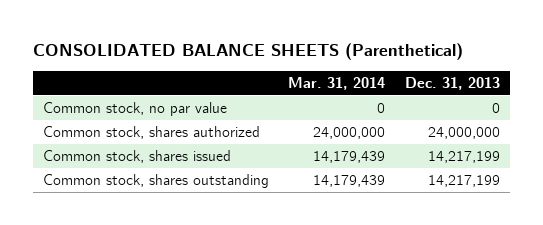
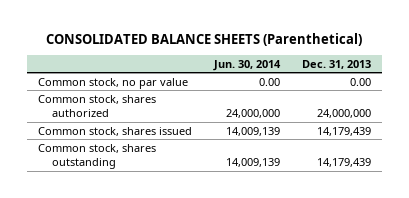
[288,76,386,90] Mar. 31, 2014 -> none
none -> [212,59,281,71] Jun. 30, 2014
[492,103,501,114] 0 -> [350,77,372,86] 0.00
[428,151,501,164] 14,217,199 -> [317,126,372,136] 14,179,439
[428,175,501,188] 14,217,199 -> [317,157,372,167] 14,179,439

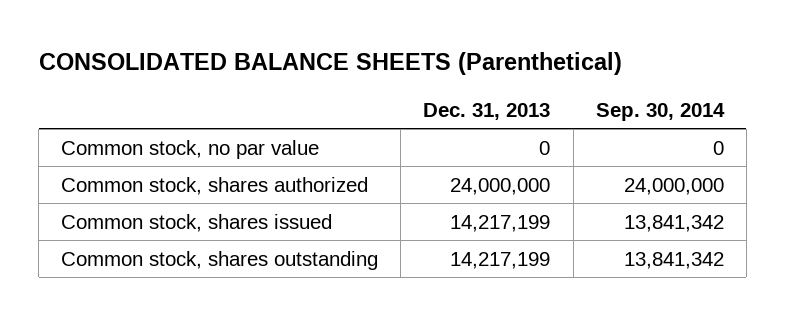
[212,59,281,71] Jun. 30, 2014 -> none
none -> [595,102,725,121] Sep. 30, 2014
[350,77,372,86] 0.00 -> [539,140,551,155] 0
[317,126,372,136] 14,179,439 -> [450,214,551,232] 14,217,199
[317,157,372,167] 14,179,439 -> [450,251,551,269] 14,217,199

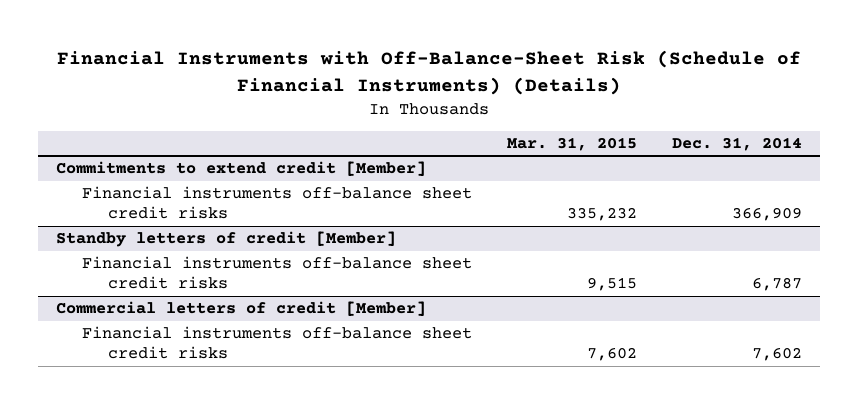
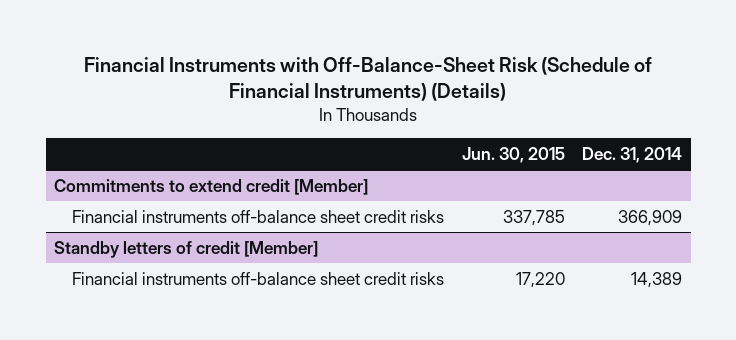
[507,136,638,151] Mar. 31, 2015 -> none
none -> [461,146,565,163] Jun. 30, 2015
[55,301,426,317] Commercial letters of credit [Member] -> none
[81,326,472,360] Financial instruments off-balance sheet credit risks -> none
[752,277,803,292] 6,787 -> [631,271,683,288] 14,389

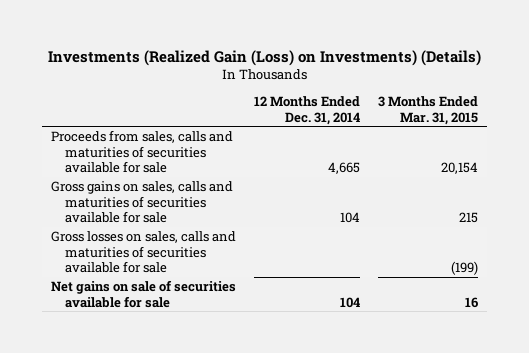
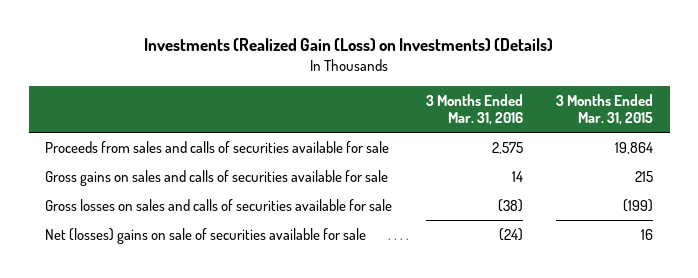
[254,96,361,125] 12 Months Ended Dec. 31, 2014 -> none
none -> [425,93,523,126] 3 Months Ended Mar. 31, 2016
[50,130,233,173] Proceeds from sales, calls and maturities of securities available for sale -> [45,140,390,153] Proceeds from sales and calls of securities available for sale
[441,161,479,174] 20,154 -> [615,141,654,154] 19,864
[50,181,233,223] Gross gains on sales, calls and maturities of securities available for sale -> [45,169,389,186] Gross gains on sales and calls of securities available for sale
[50,231,236,273] Gross losses on sales, calls and maturities of securities available for sale -> [45,198,393,211] Gross losses on sales and calls of securities available for sale
[50,280,236,308] Net gains on sale of securities available for sale -> [45,227,367,244] Net (losses) gains on sale of securities available for sale

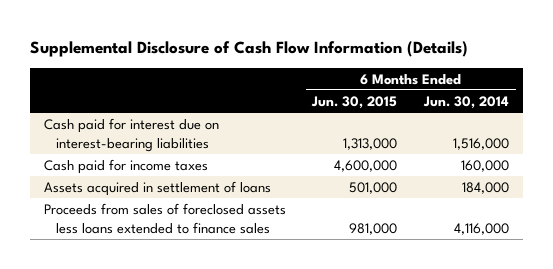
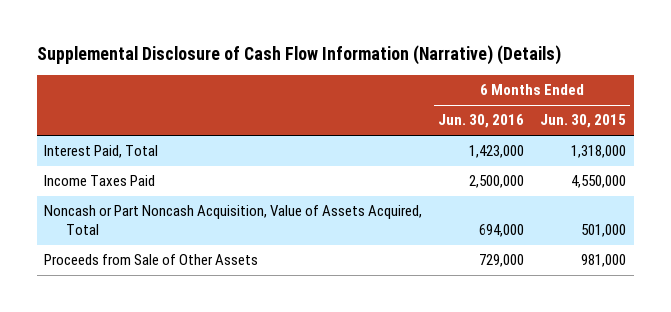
[30,40,469,57] Supplemental Disclosure of Cash Flow Information (Details) -> [36,44,561,65] Supplemental Disclosure of Cash Flow Information (Narrative) (Details)
[423,96,510,110] Jun. 30, 2014 -> none
none -> [438,114,525,129] Jun. 30, 2016
[43,118,219,152] Cash paid for interest due on interest-bearing liabilities -> [44,145,159,159] Interest Paid, Total
[343,137,398,150] 1,313,000 -> [571,145,627,159] 1,318,000
[43,159,208,175] Cash paid for income taxes -> [44,175,156,187] Income Taxes Paid
[334,160,398,173] 4,600,000 -> [571,175,627,189] 4,550,000
[43,181,271,197] Assets acquired in settlement of loans -> [44,205,423,236] Noncash or Part Noncash Acquisition, Value of Assets Acquired, Total
[43,203,286,234] Proceeds from sales of foreclosed assets less loans extended to finance sales -> [44,254,259,266] Proceeds from Sale of Other Assets

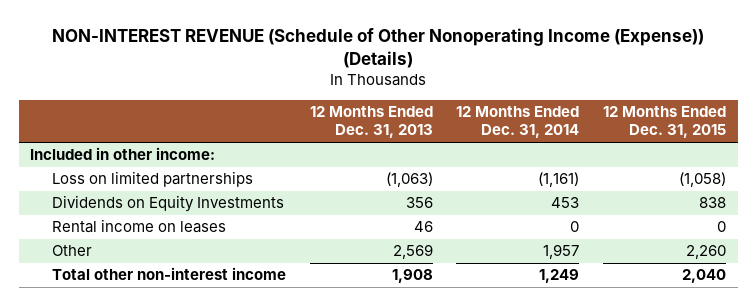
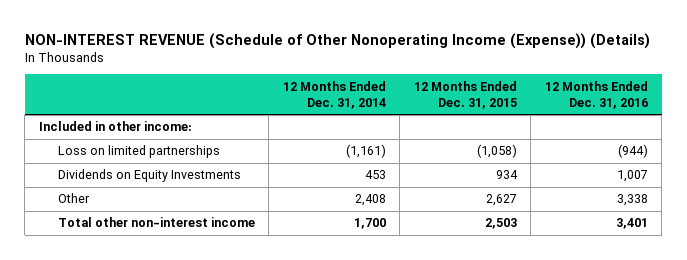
[309,106,433,139] 12 Months Ended Dec. 31, 2013 -> none
none -> [544,80,648,110] 12 Months Ended Dec. 31, 2016
[52,219,227,234] Rental income on leases -> none
[698,197,726,209] 838 -> [495,170,518,180] 934
[543,244,580,260] 1,957 -> [354,194,386,207] 2,408
[685,245,726,260] 2,260 -> [485,194,517,207] 2,627
[539,269,580,284] 1,249 -> [353,218,386,230] 1,700
[681,269,726,284] 2,040 -> [484,218,517,230] 2,503

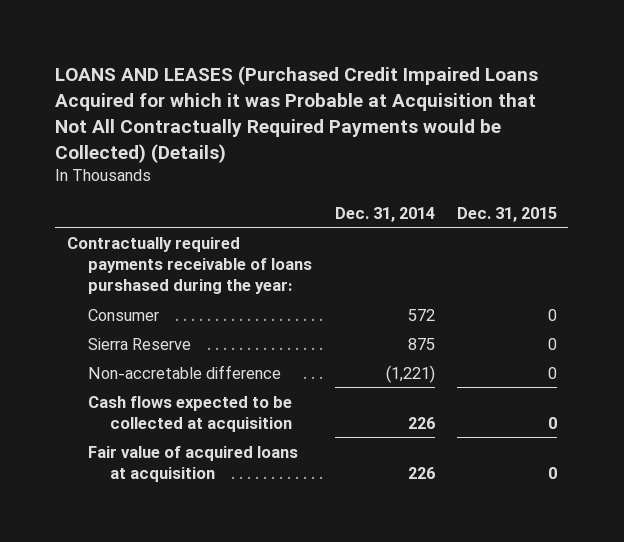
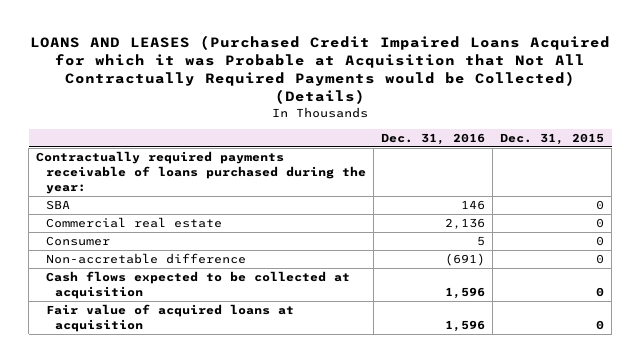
[334,206,435,222] Dec. 31, 2014 -> none
none -> [380,132,485,145] Dec. 31, 2016
[66,236,313,294] Contractually required payments receivable of loans purshased during the year: -> [36,151,366,194] Contractually required payments receivable of loans purchased during the year:
none -> [45,200,70,211] SBA
none -> [45,217,222,229] Commercial real estate
[88,337,192,350] Sierra Reserve -> none

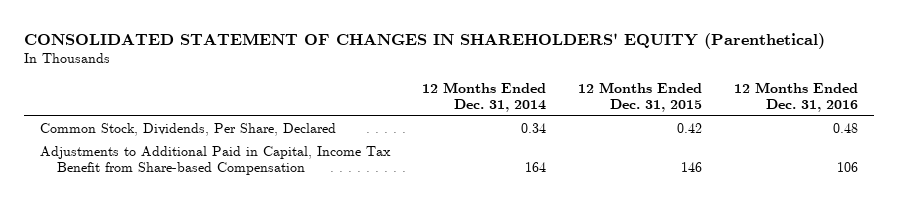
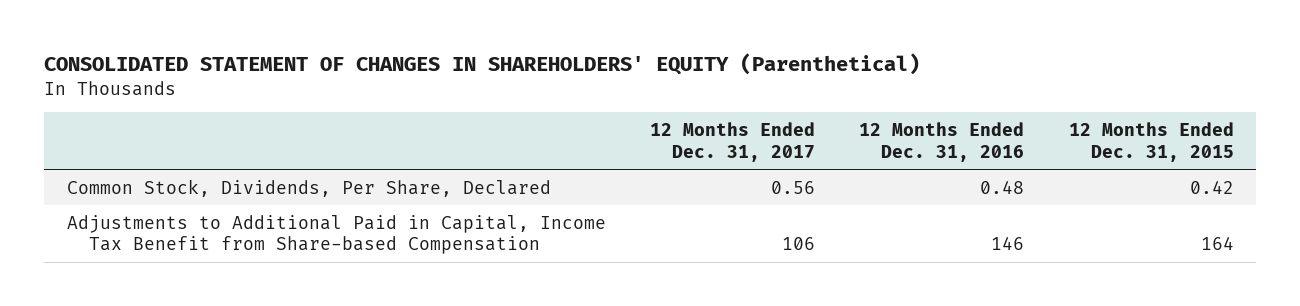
[422,81,547,113] 12 Months Ended Dec. 31, 2014 -> none
none -> [649,121,815,162] 12 Months Ended Dec. 31, 2017
[681,162,703,173] 146 -> [1200,236,1234,251] 164
[837,162,859,173] 106 -> [991,236,1025,251] 146

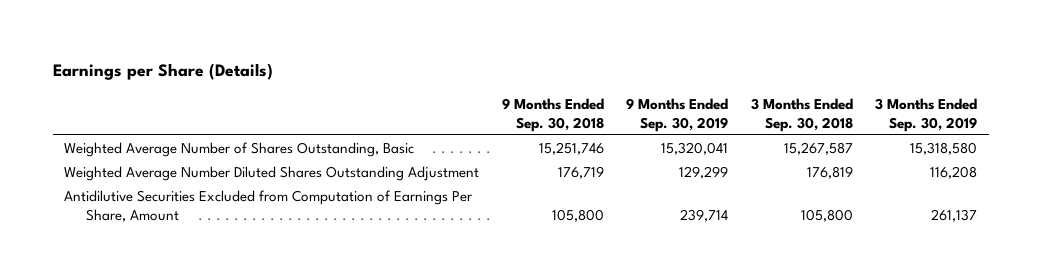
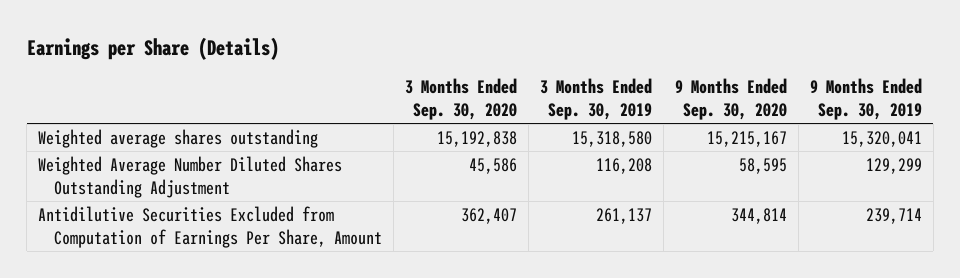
[501,97,604,132] 9 Months Ended Sep. 30, 2018 -> none
[750,97,853,132] 3 Months Ended Sep. 30, 2018 -> none
none -> [404,78,517,120] 3 Months Ended Sep. 30, 2020
none -> [674,78,787,120] 9 Months Ended Sep. 30, 2020
[64,141,415,157] Weighted Average Number of Shares Outstanding, Basic -> [38,129,319,149] Weighted average shares outstanding

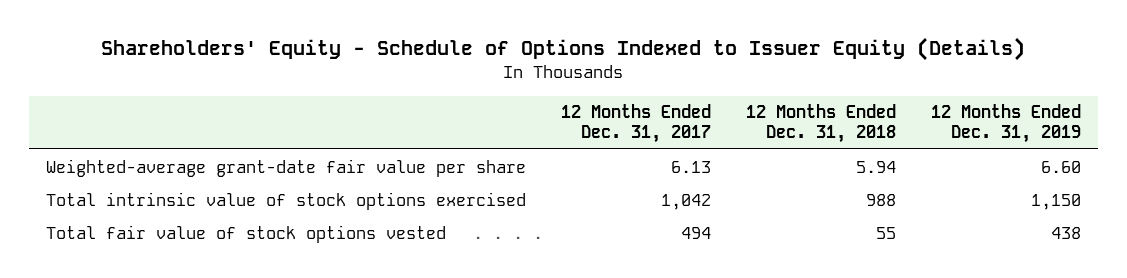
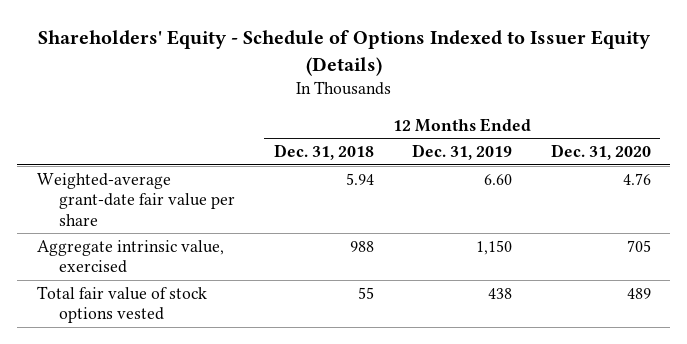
[560,104,711,144] 12 Months Ended Dec. 31, 2017 -> none
none -> [550,143,651,160] Dec. 31, 2020
[46,191,527,210] Total intrinsic value of stock options exercised -> [36,239,224,274] Aggregate intrinsic value, exercised

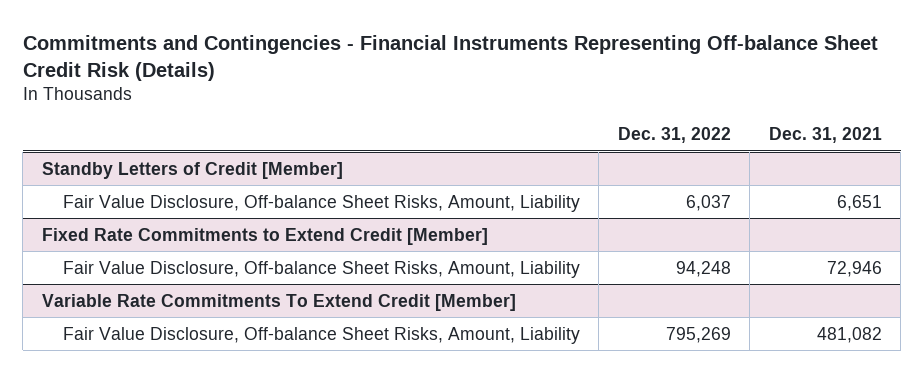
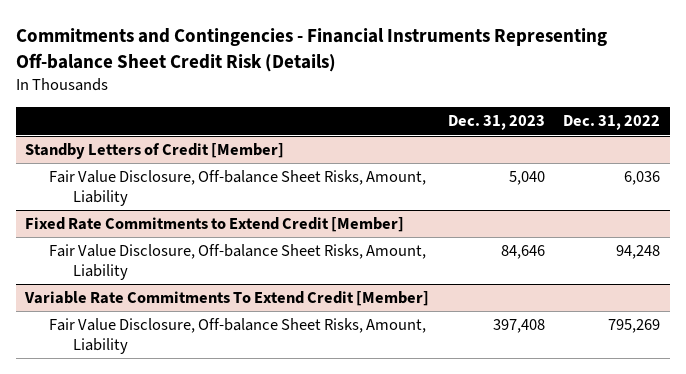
[768,127,882,144] Dec. 31, 2021 -> none
none -> [447,115,545,131] Dec. 31, 2023
[685,194,731,211] 6,037 -> [624,171,661,186] 6,036

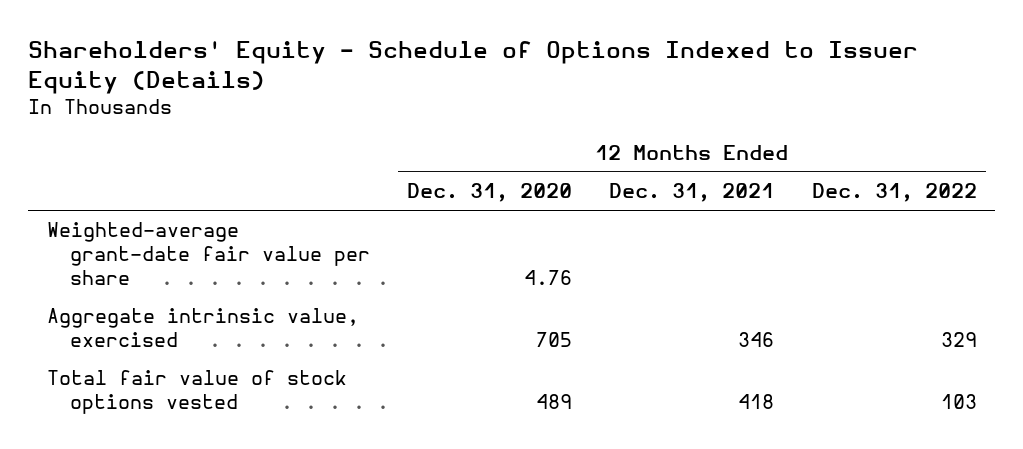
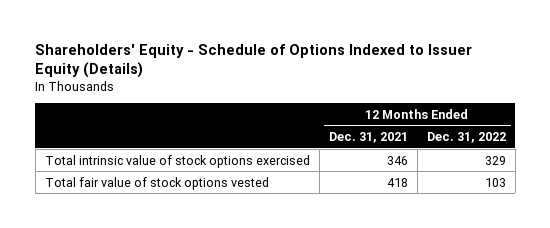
[407,183,573,203] Dec. 31, 2020 -> none
[46,222,371,286] Weighted-average grant-date fair value per share -> none
[46,308,359,348] Aggregate intrinsic value, exercised -> [44,154,310,168] Total intrinsic value of stock options exercised

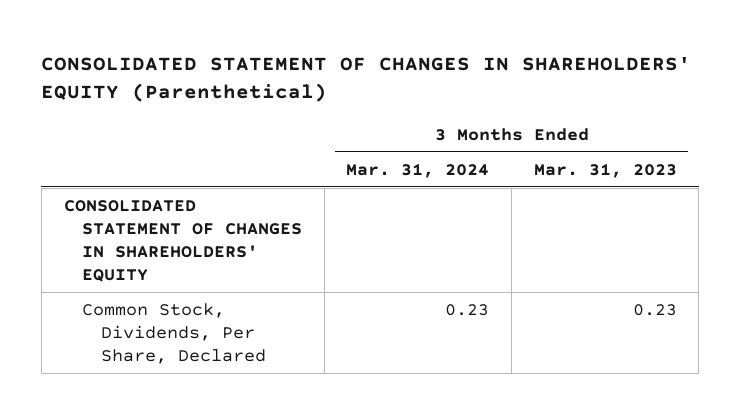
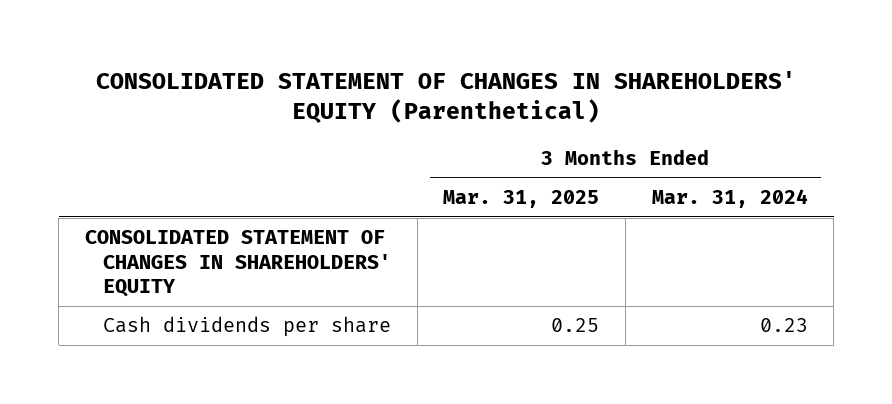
[533,162,677,178] Mar. 31, 2023 -> none
none -> [443,190,600,209] Mar. 31, 2025
[82,302,266,364] Common Stock, Dividends, Per Share, Declared -> [103,316,392,338] Cash dividends per share

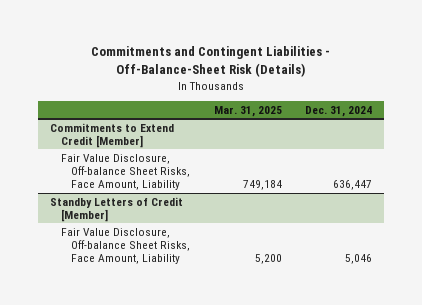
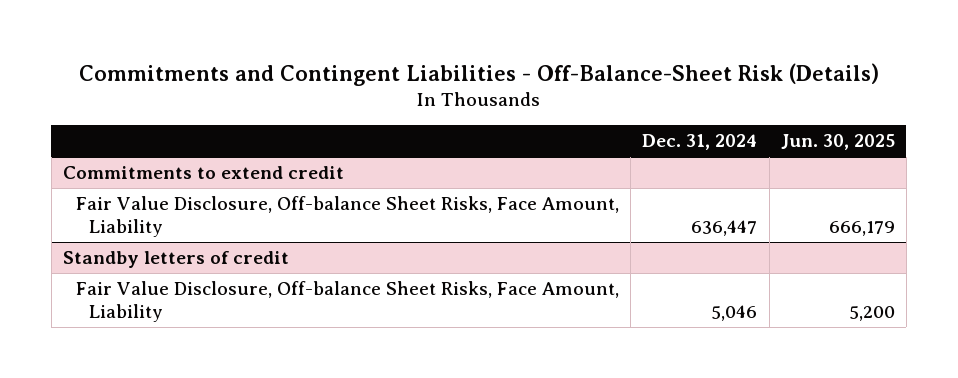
[213,105,282,117] Mar. 31, 2025 -> none
none -> [780,134,895,151] Jun. 30, 2025
[50,122,175,148] Commitments to Extend Credit [Member] -> [62,166,344,180] Commitments to extend credit
[50,196,184,222] Standby Letters of Credit [Member] -> [62,251,289,269] Standby letters of credit

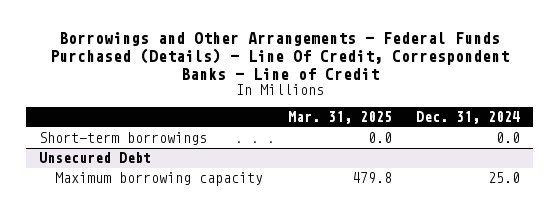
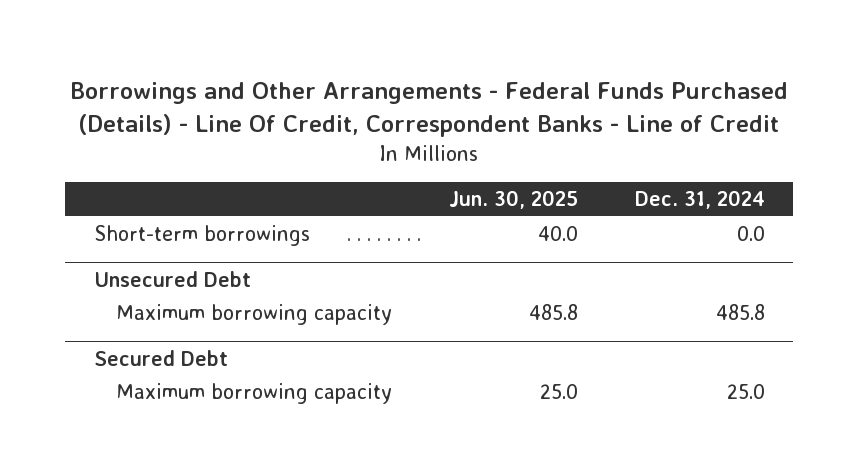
[287,110,392,124] Mar. 31, 2025 -> none
none -> [449,190,579,210] Jun. 30, 2025
none -> [116,304,393,326] Maximum borrowing capacity
none -> [93,349,228,366] Secured Debt

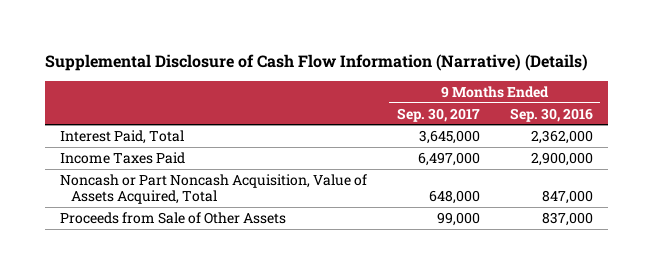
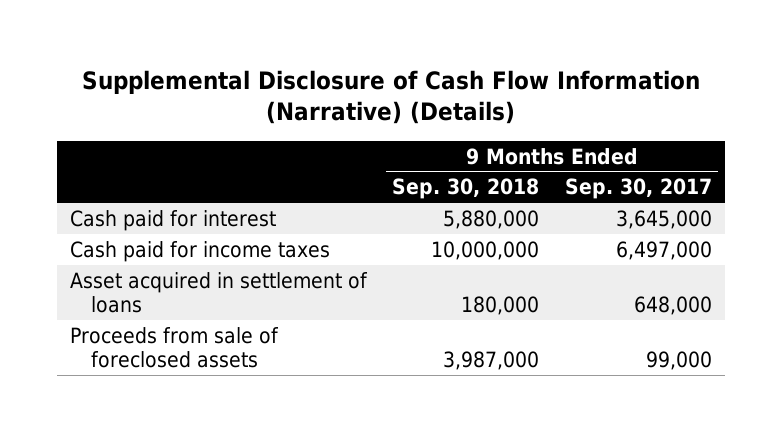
[509,107,593,122] Sep. 30, 2016 -> none
none -> [392,178,540,200] Sep. 30, 2018
[59,130,184,145] Interest Paid, Total -> [69,209,276,231] Cash paid for interest
[59,152,185,165] Income Taxes Paid -> [69,240,330,262] Cash paid for income taxes
[59,174,367,205] Noncash or Part Noncash Acquisition, Value of Assets Acquired, Total -> [69,271,368,314] Asset acquired in settlement of loans
[59,212,286,225] Proceeds from Sale of Other Assets -> [69,326,279,369] Proceeds from sale of foreclosed assets

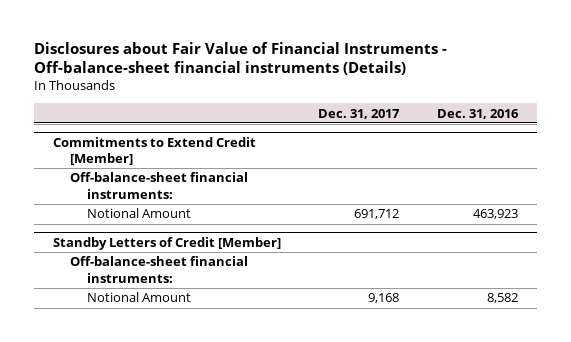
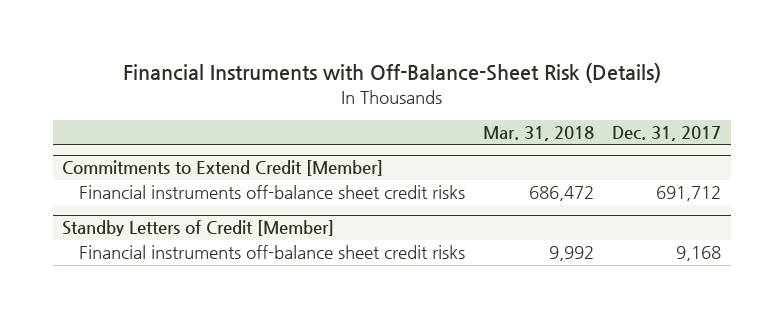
[33,41,447,76] Disclosures about Fair Value of Financial Instruments - Off-balance-sheet financial instruments (Details) -> [122,63,661,84] Financial Instruments with Off-Balance-Sheet Risk (Details)
[437,108,520,119] Dec. 31, 2016 -> none
none -> [483,126,595,142] Mar. 31, 2018
[69,172,248,199] Off-balance-sheet financial instruments: -> none
[87,208,192,219] Notional Amount -> [78,185,465,200] Financial instruments off-balance sheet credit risks
[69,256,248,283] Off-balance-sheet financial instruments: -> none
[87,292,192,303] Notional Amount -> [78,245,465,260] Financial instruments off-balance sheet credit risks

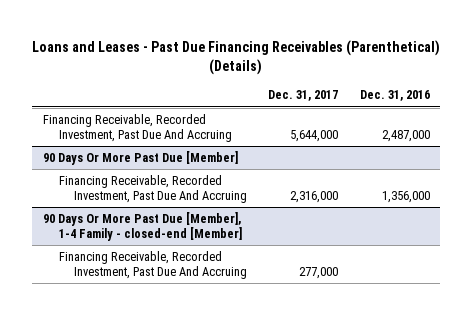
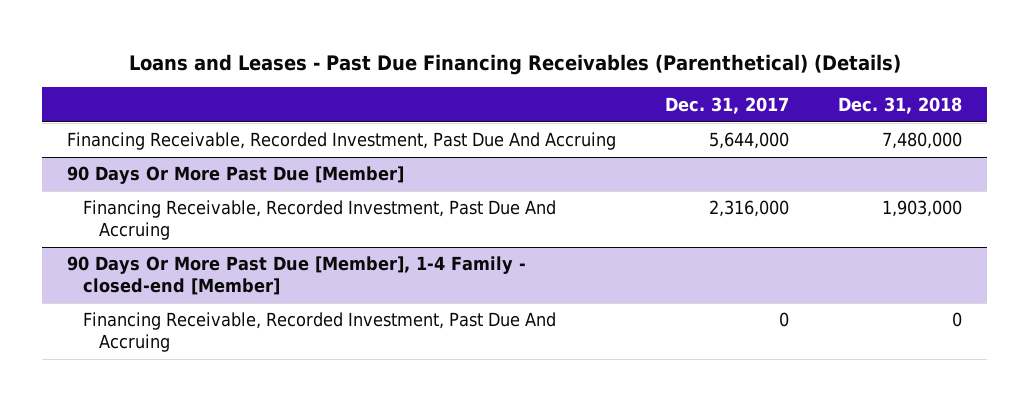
[359,90,430,102] Dec. 31, 2016 -> none
none -> [838,96,963,114] Dec. 31, 2018
[299,267,339,280] 277,000 -> [779,312,790,328] 0

